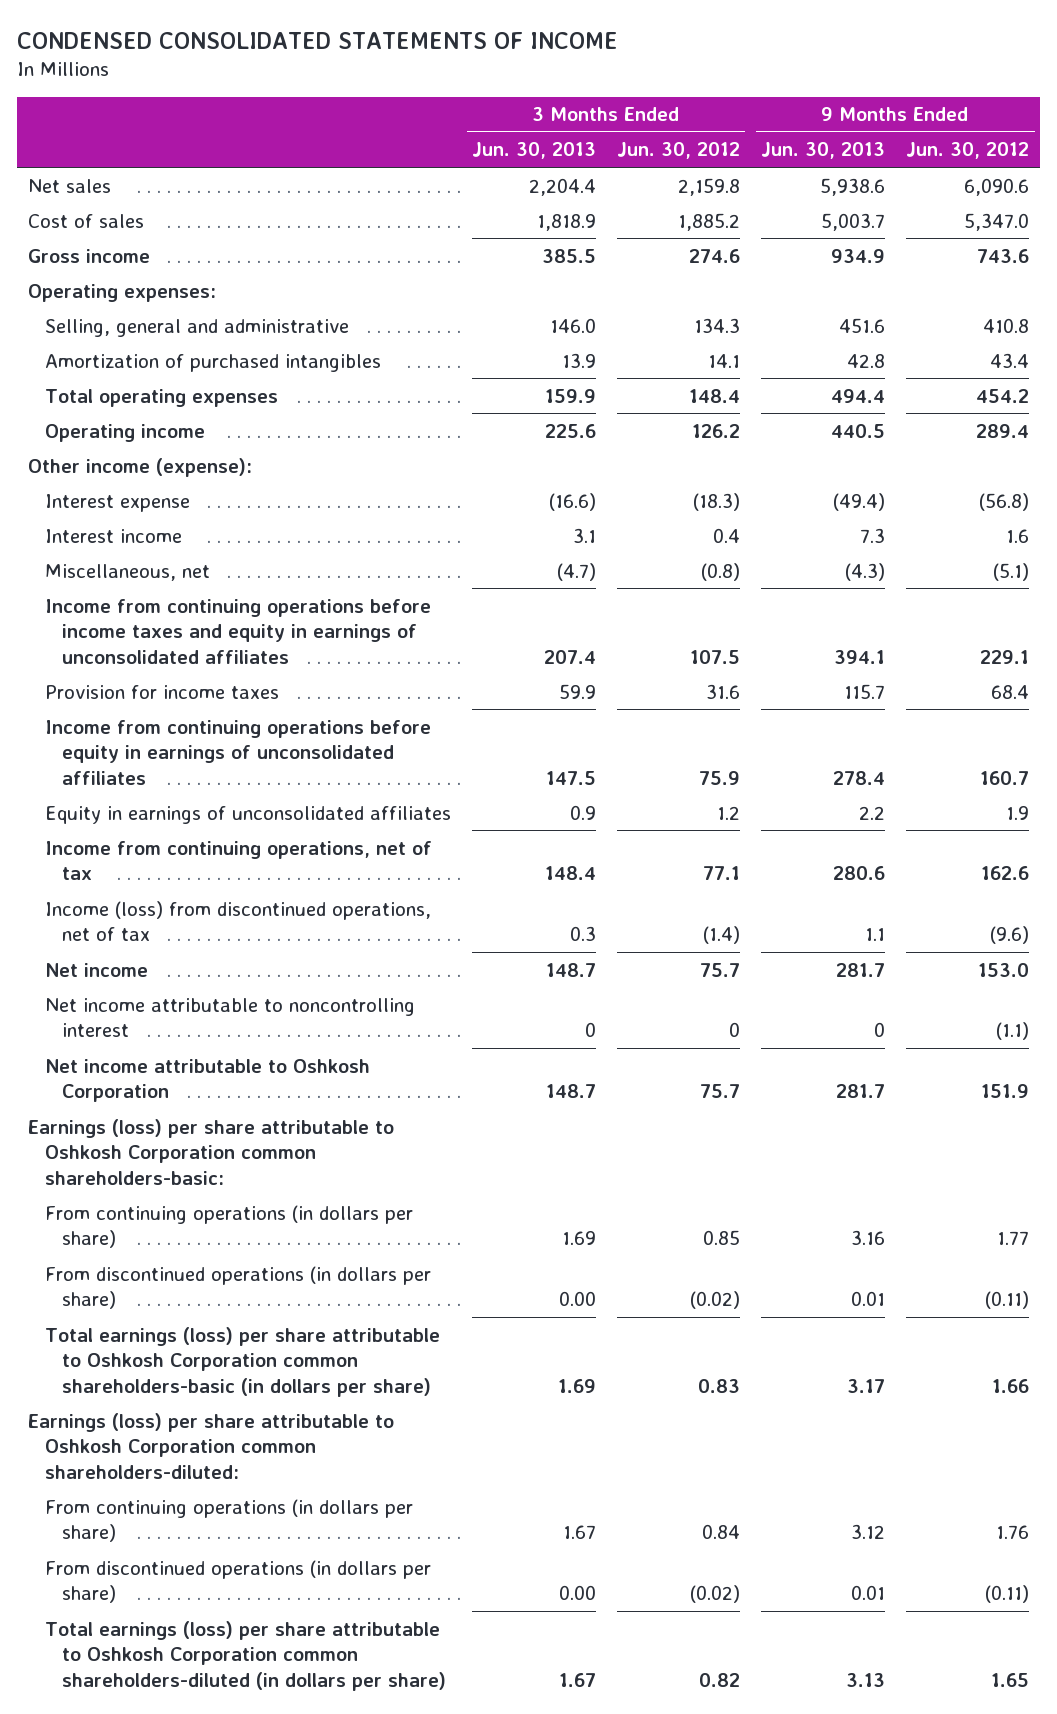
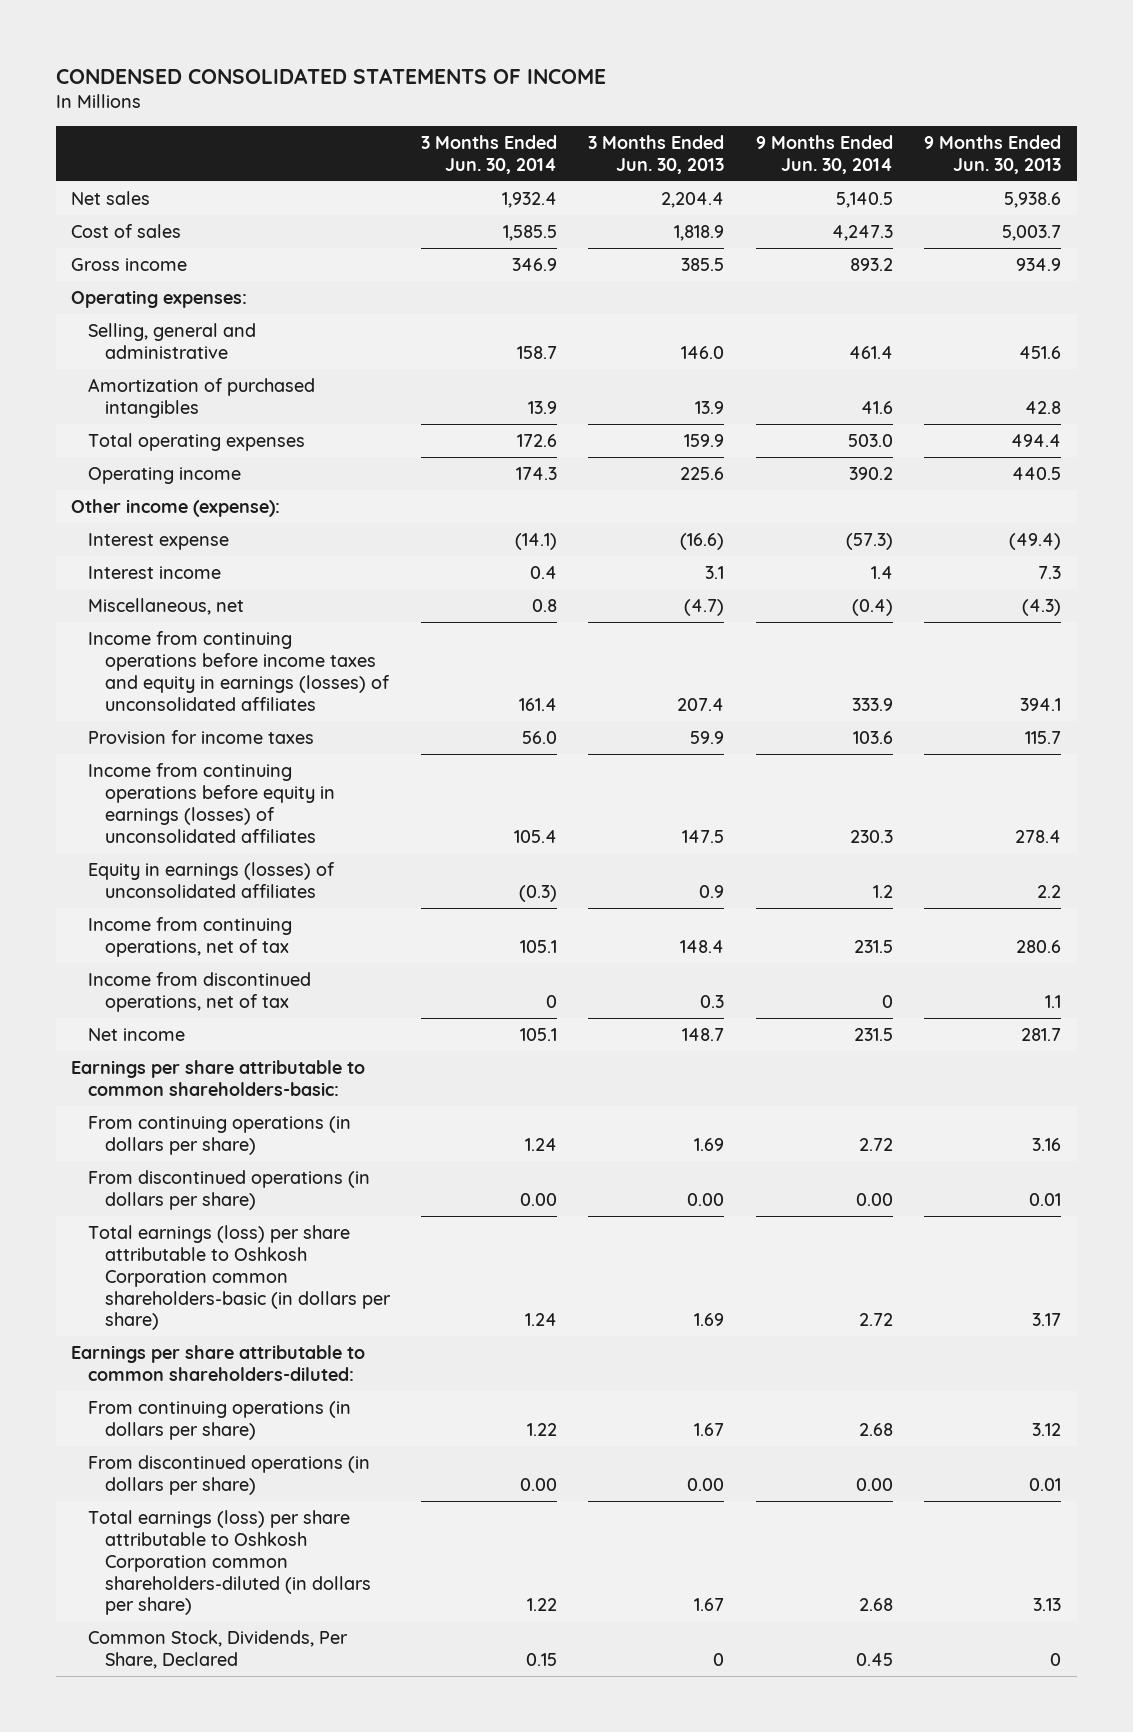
[617,142,741,160] Jun. 30, 2012 -> none
[906,142,1030,160] Jun. 30, 2012 -> none
none -> [420,135,557,174] 3 Months Ended Jun. 30, 2014
none -> [755,135,893,174] 9 Months Ended Jun. 30, 2014
[44,598,431,664] Income from continuing operations before income taxes and equity in earnings of unconsolidated affiliates -> [87,630,390,711] Income from continuing operations before income taxes and equity in earnings (losses) of unconsolidated affiliates
[44,719,431,785] Income from continuing operations before equity in earnings of unconsolidated affiliates -> [87,762,335,843] Income from continuing operations before equity in earnings (losses) of unconsolidated affiliates
[44,805,451,824] Equity in earnings of unconsolidated affiliates -> [87,861,335,898] Equity in earnings (losses) of unconsolidated affiliates
[44,900,431,942] Income (loss) from discontinued operations, net of tax -> [87,971,311,1012] Income from discontinued operations, net of tax
[44,997,415,1038] Net income attributable to noncontrolling interest -> none
[44,1058,370,1103] Net income attributable to Oshkosh Corporation -> none
[27,1118,394,1185] Earnings (loss) per share attributable to Oshkosh Corporation common shareholders-basic: -> [71,1059,366,1096] Earnings per share attributable to common shareholders-basic:
[27,1412,394,1479] Earnings (loss) per share attributable to Oshkosh Corporation common shareholders-diluted: -> [71,1344,366,1381] Earnings per share attributable to common shareholders-diluted:
none -> [87,1629,348,1669] Common Stock, Dividends, Per Share, Declared

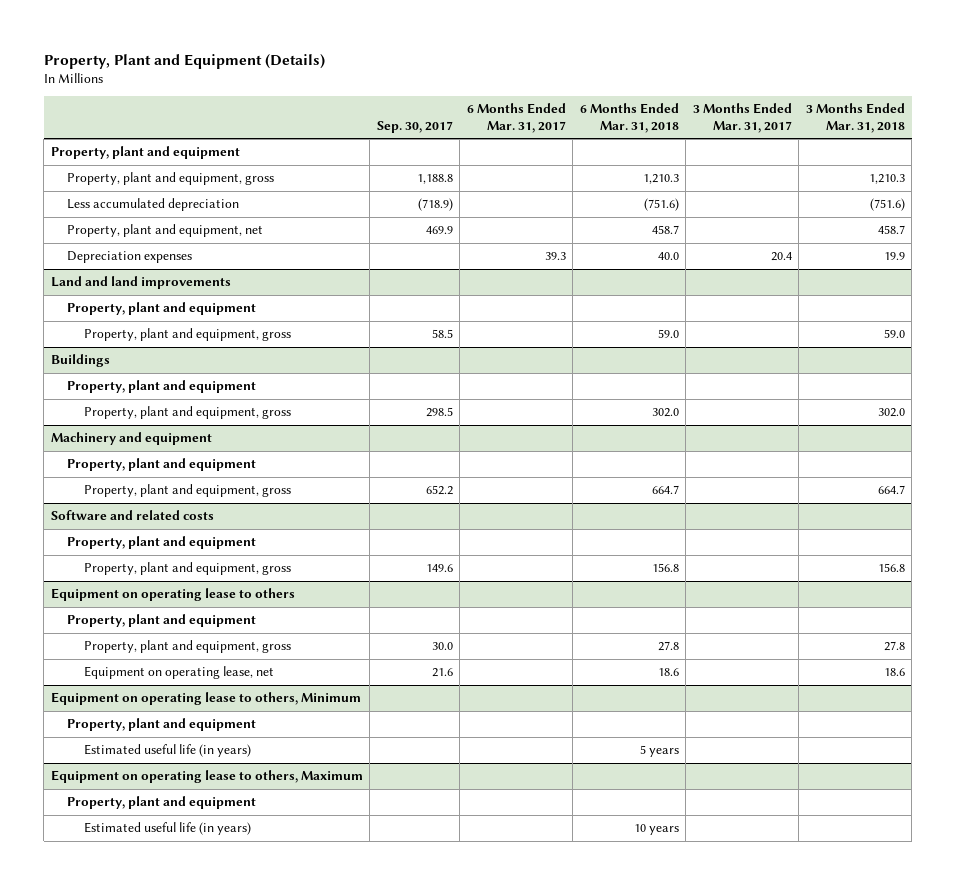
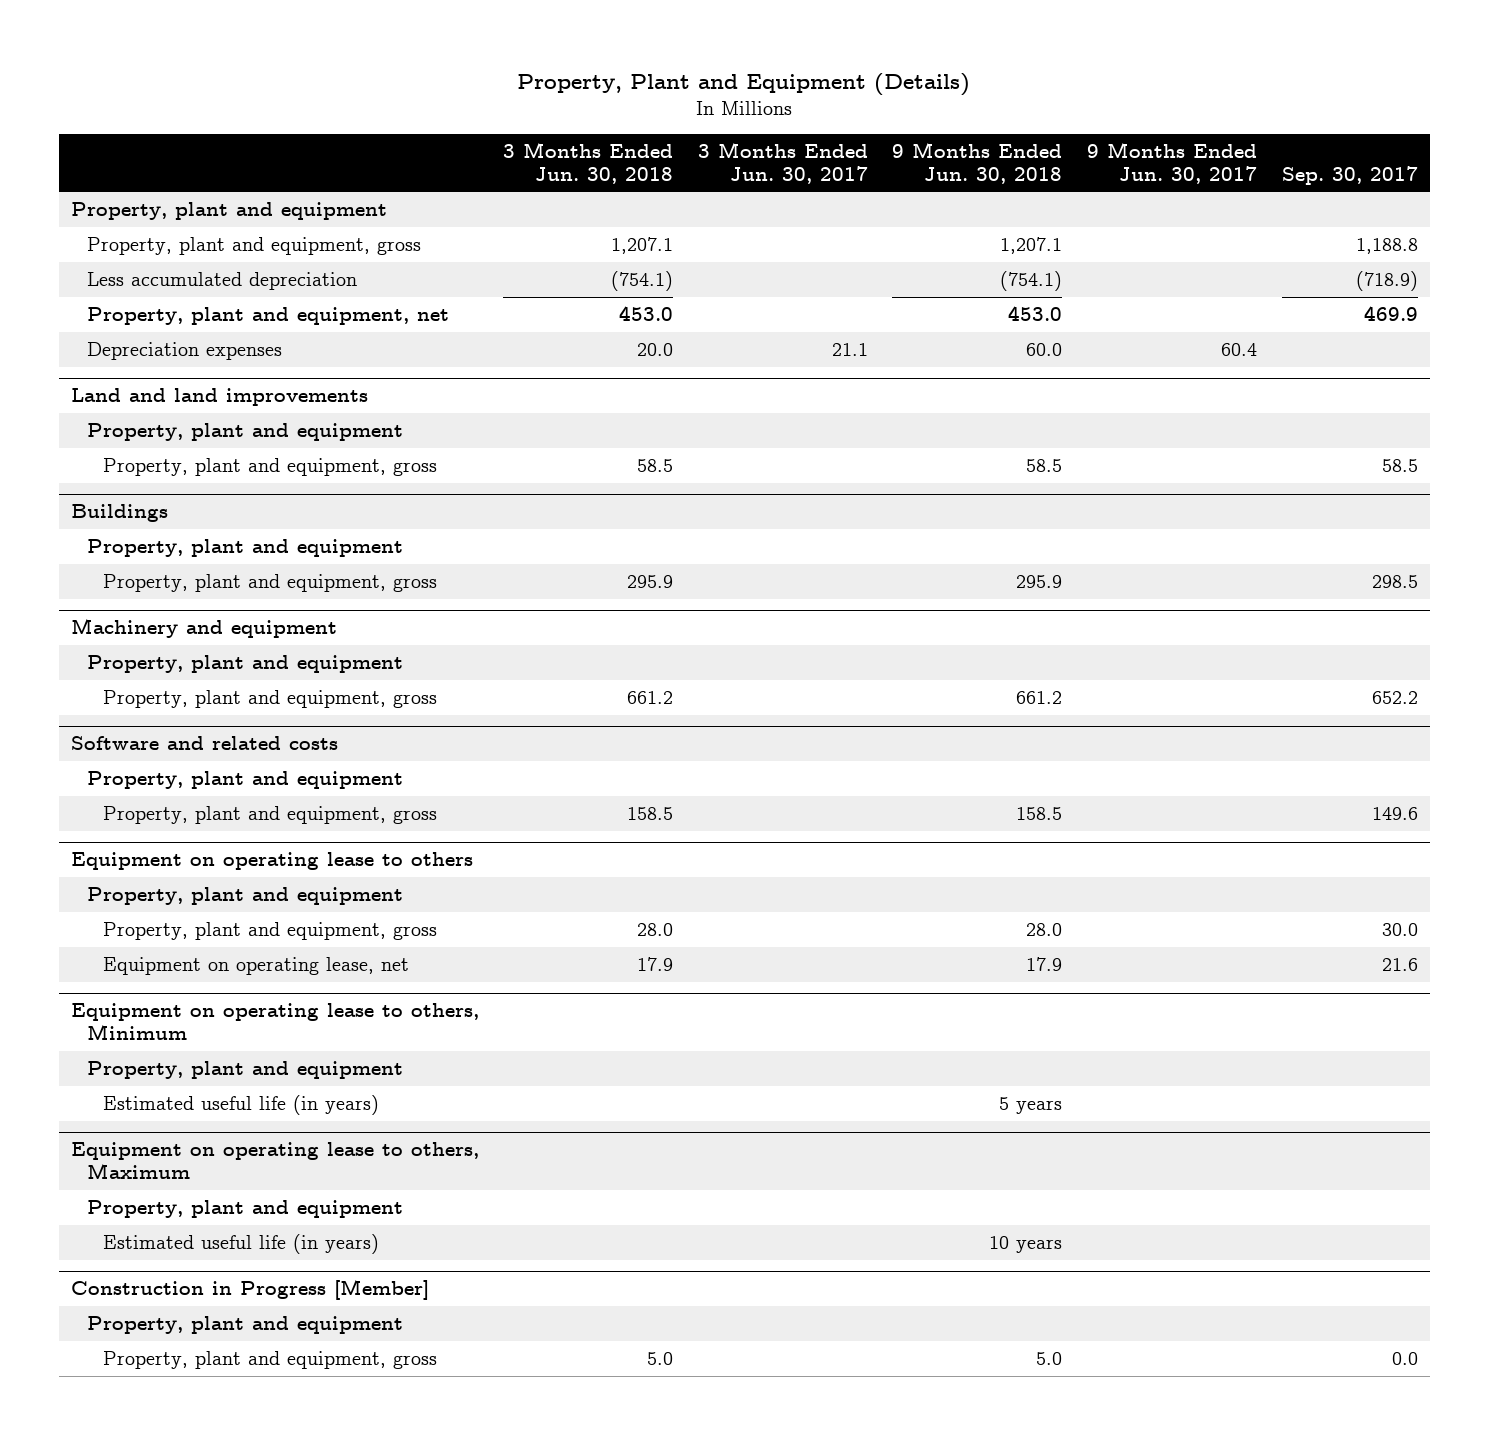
[466,103,566,133] 6 Months Ended Mar. 31, 2017 -> none
[579,103,679,133] 6 Months Ended Mar. 31, 2018 -> none
[692,103,792,133] 3 Months Ended Mar. 31, 2017 -> none
[805,103,905,133] 3 Months Ended Mar. 31, 2018 -> none
none -> [503,142,674,184] 3 Months Ended Jun. 30, 2018
none -> [697,142,868,184] 3 Months Ended Jun. 30, 2017
none -> [892,142,1063,184] 9 Months Ended Jun. 30, 2018
none -> [1087,142,1258,184] 9 Months Ended Jun. 30, 2017
none -> [70,1279,429,1301] Construction in Progress [Member]
none -> [87,1316,404,1335] Property, plant and equipment
none -> [103,1351,438,1370] Property, plant and equipment, gross

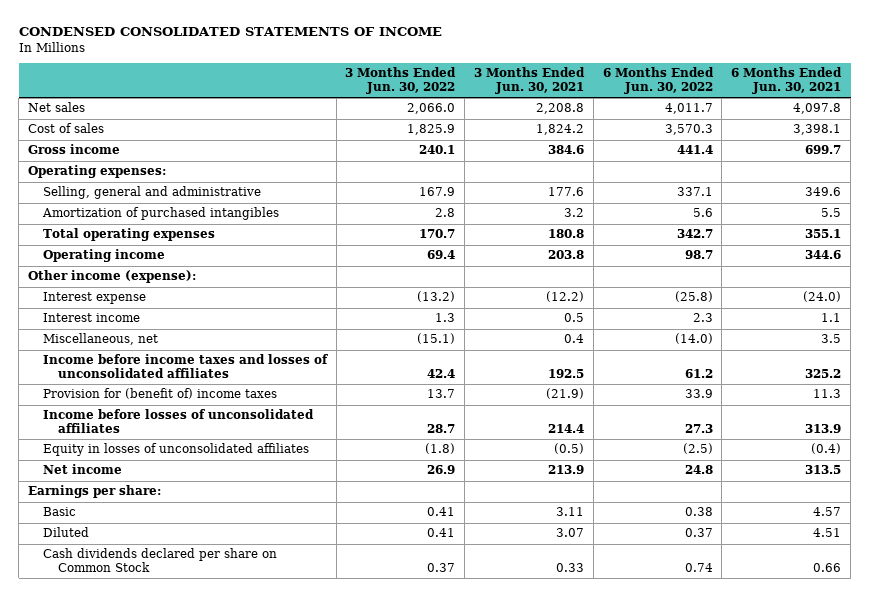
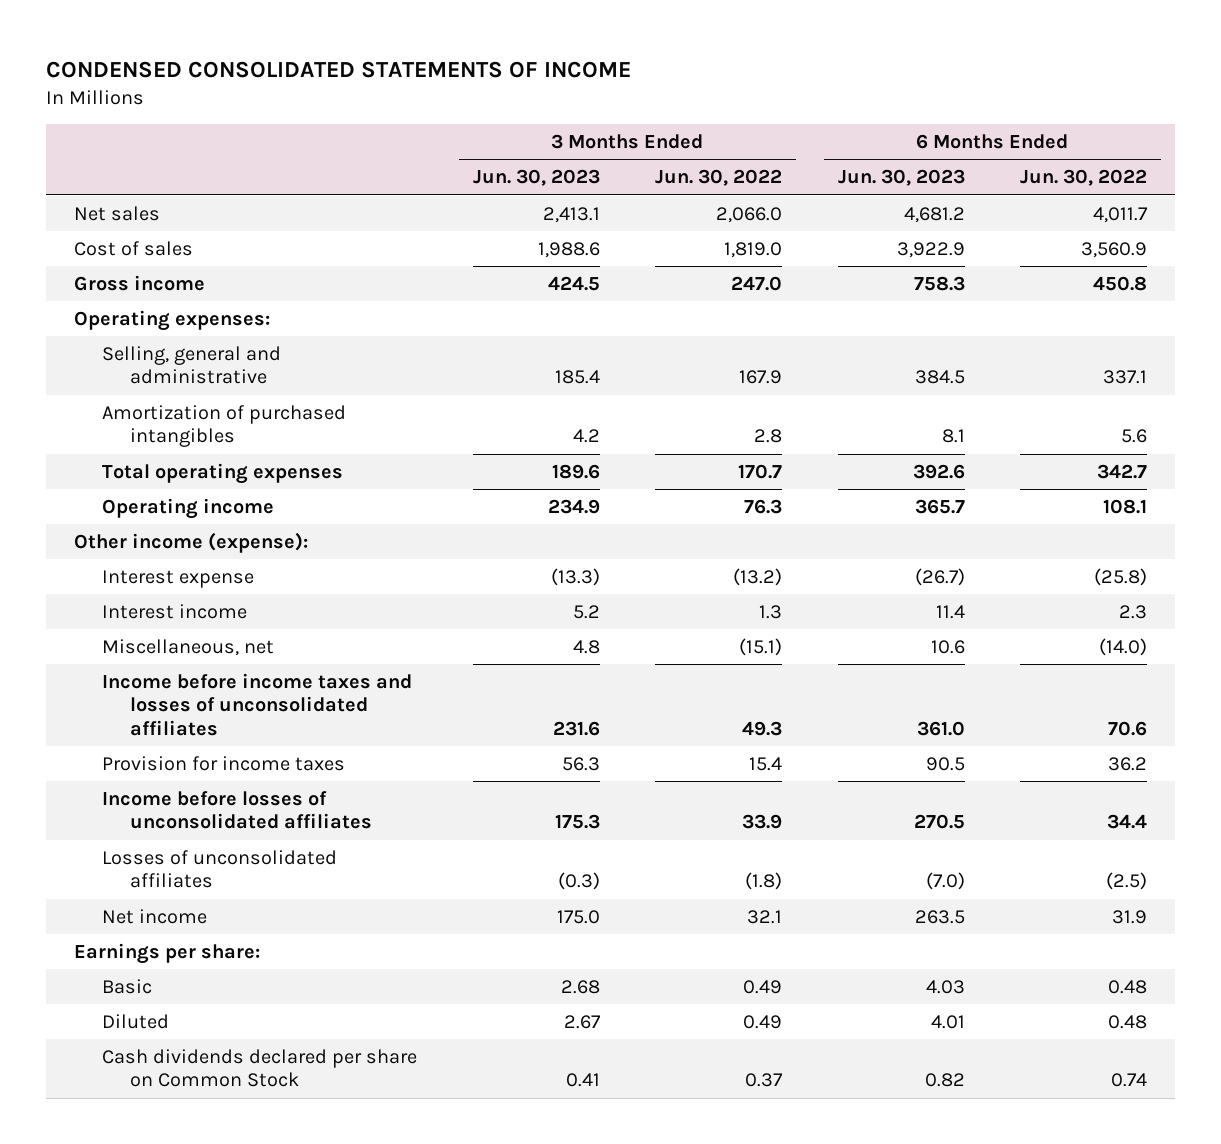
[474,67,586,95] 3 Months Ended Jun. 30, 2021 -> none
[731,67,843,95] 6 Months Ended Jun. 30, 2021 -> none
none -> [472,169,600,187] Jun. 30, 2023
none -> [837,169,965,187] Jun. 30, 2023
[407,124,456,136] 1,825.9 -> [724,241,783,258] 1,819.0
[664,124,713,136] 3,570.3 -> [1081,241,1148,258] 3,560.9
[419,145,456,155] 240.1 -> [731,275,783,291] 247.0
[676,145,713,155] 441.4 -> [1093,275,1148,291] 450.8
[427,250,456,260] 69.4 -> [744,498,783,514] 76.3
[684,250,713,260] 98.7 -> [1103,498,1148,514] 108.1
[427,369,456,379] 42.4 -> [742,720,783,736] 49.3
[684,369,713,379] 61.2 -> [1108,720,1148,736] 70.6
[42,388,277,400] Provision for (benefit of) income taxes -> [102,755,346,771] Provision for income taxes
[427,389,456,399] 13.7 -> [749,756,783,771] 15.4
[684,389,713,399] 33.9 -> [1108,756,1148,771] 36.2
[427,424,456,434] 28.7 -> [742,814,783,830] 33.9
[684,424,713,434] 27.3 -> [1107,814,1148,830] 34.4
[42,443,309,457] Equity in losses of unconsolidated affiliates -> [102,849,338,889] Losses of unconsolidated affiliates
[427,465,456,475] 26.9 -> [747,909,783,924] 32.1
[684,465,713,475] 24.8 -> [1112,909,1148,924] 31.9
[427,507,456,517] 0.41 -> [743,979,783,994] 0.49
[684,507,713,517] 0.38 -> [1108,979,1148,994] 0.48
[427,528,456,538] 0.41 -> [743,1014,783,1029] 0.49
[684,528,713,538] 0.37 -> [1108,1014,1148,1029] 0.48

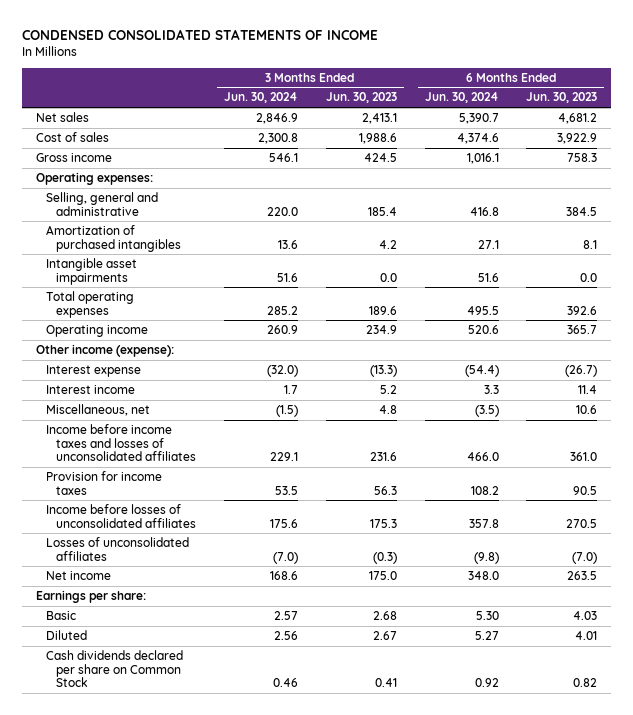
[655,169,783,187] Jun. 30, 2022 -> none
[1020,169,1148,187] Jun. 30, 2022 -> none
none -> [224,92,299,104] Jun. 30, 2024
none -> [424,92,499,104] Jun. 30, 2024
none -> [45,257,137,285] Intangible asset impairments

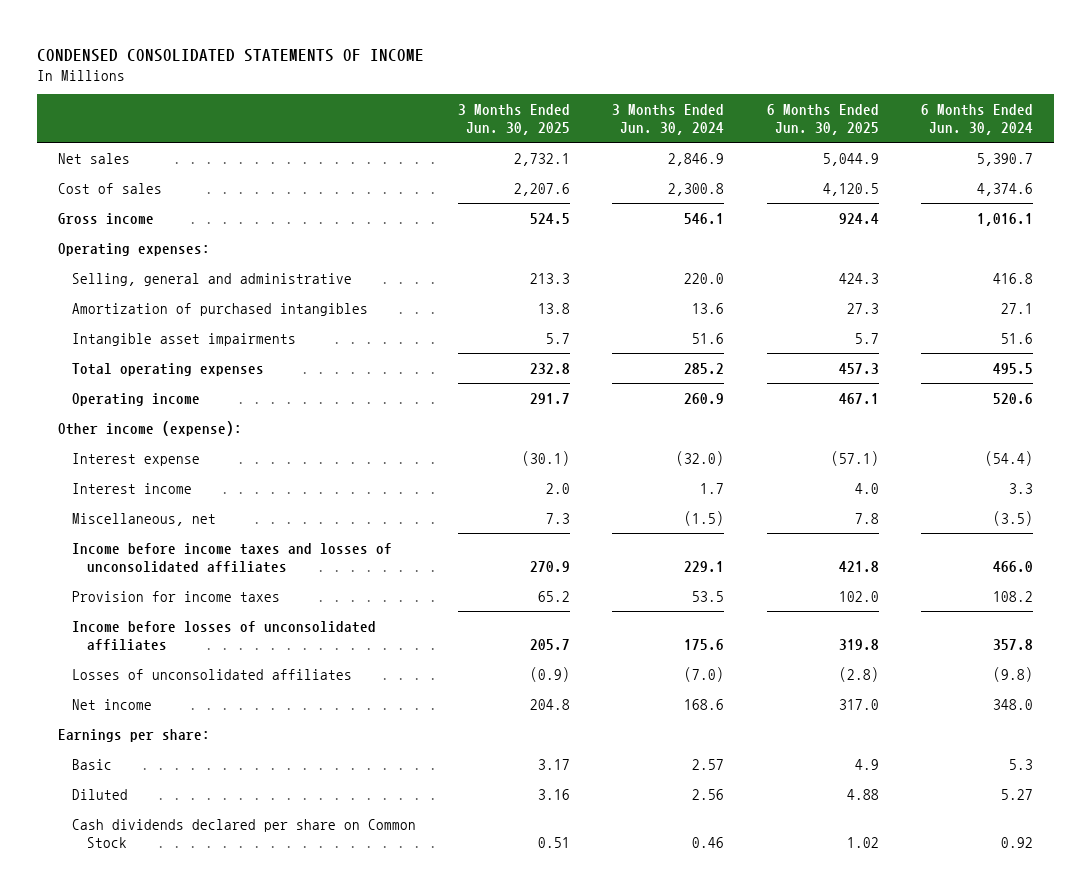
[325,92,397,104] Jun. 30, 2023 -> none
[526,92,598,104] Jun. 30, 2023 -> none
none -> [458,104,571,136] 3 Months Ended Jun. 30, 2025
none -> [766,104,879,136] 6 Months Ended Jun. 30, 2025
[475,610,499,620] 5.30 -> [1008,758,1033,770] 5.3

